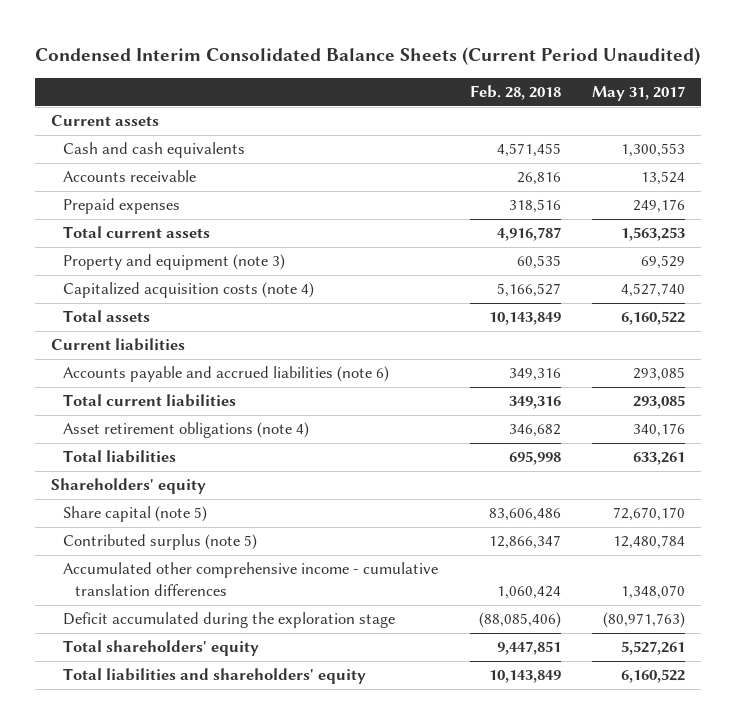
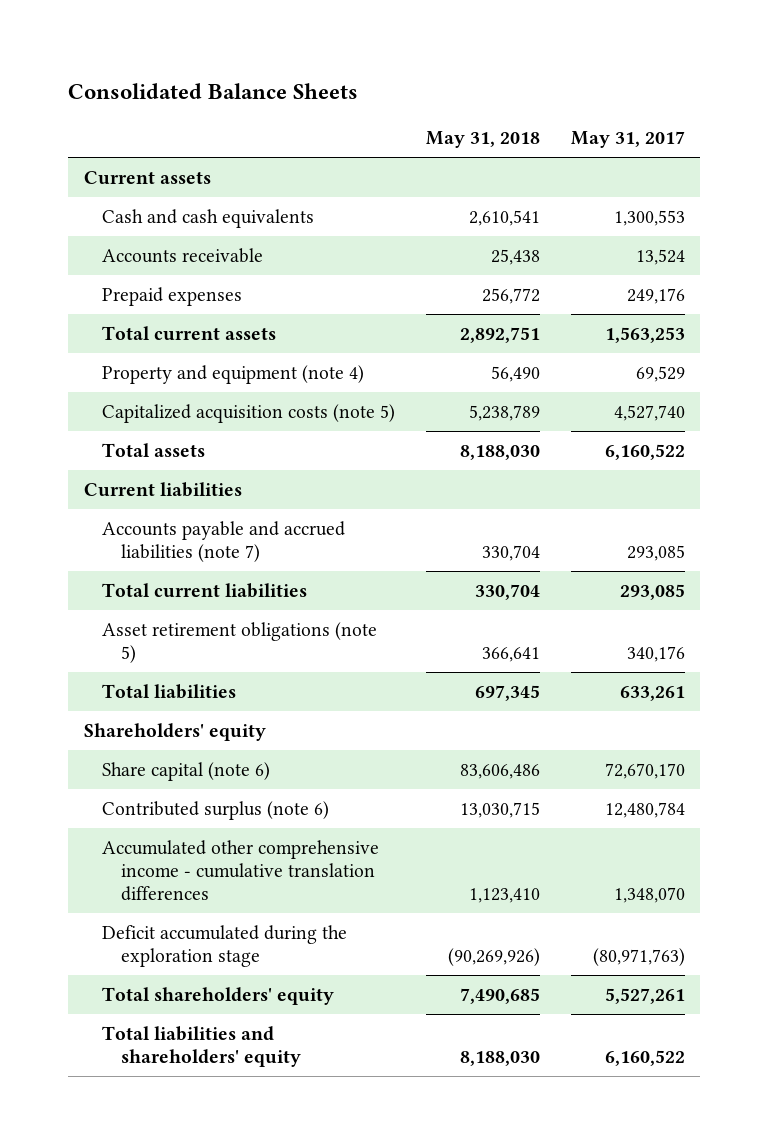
[35,47,701,66] Condensed Interim Consolidated Balance Sheets (Current Period Unaudited) -> [68,82,359,99] Consolidated Balance Sheets
[469,85,561,101] Feb. 28, 2018 -> none
none -> [425,131,540,149] May 31, 2018
[63,254,286,271] Property and equipment (note 3) -> [102,364,365,384] Property and equipment (note 4)
[63,282,315,299] Capitalized acquisition costs (note 4) -> [102,403,396,423] Capitalized acquisition costs (note 5)
[63,366,390,383] Accounts payable and accrued liabilities (note 6) -> [102,520,346,563] Accounts payable and accrued liabilities (note 7)
[63,422,310,439] Asset retirement obligations (note 4) -> [102,621,378,664] Asset retirement obligations (note 5)
[63,506,208,523] Share capital (note 5) -> [102,761,271,781] Share capital (note 6)
[63,534,258,551] Contributed surplus (note 5) -> [102,800,330,820] Contributed surplus (note 6)

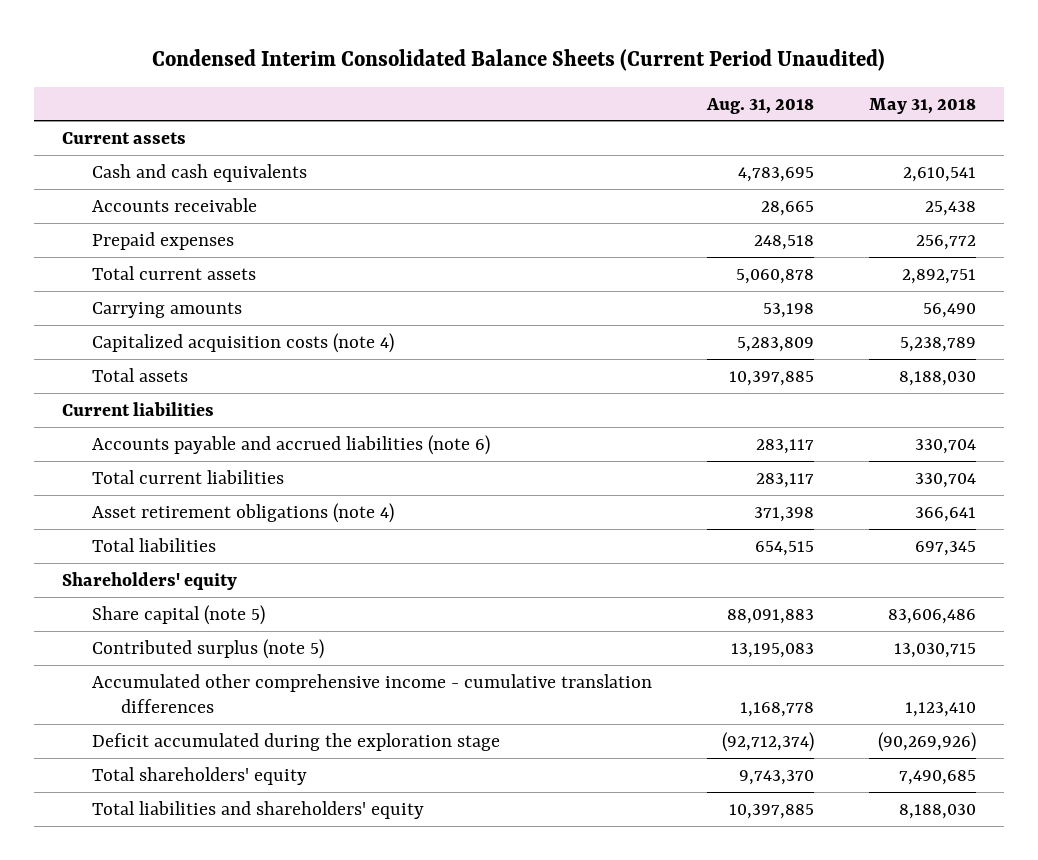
[68,82,359,99] Consolidated Balance Sheets -> [152,49,886,72] Condensed Interim Consolidated Balance Sheets (Current Period Unaudited)
[570,131,685,149] May 31, 2017 -> none
none -> [706,97,815,114] Aug. 31, 2018
[102,364,365,384] Property and equipment (note 4) -> [91,301,242,318] Carrying amounts
[102,403,396,423] Capitalized acquisition costs (note 5) -> [91,332,394,353] Capitalized acquisition costs (note 4)
[102,520,346,563] Accounts payable and accrued liabilities (note 7) -> [91,434,490,455] Accounts payable and accrued liabilities (note 6)
[102,621,378,664] Asset retirement obligations (note 5) -> [91,502,394,523] Asset retirement obligations (note 4)
[102,761,271,781] Share capital (note 6) -> [91,604,265,625] Share capital (note 5)
[102,800,330,820] Contributed surplus (note 6) -> [91,638,324,659] Contributed surplus (note 5)

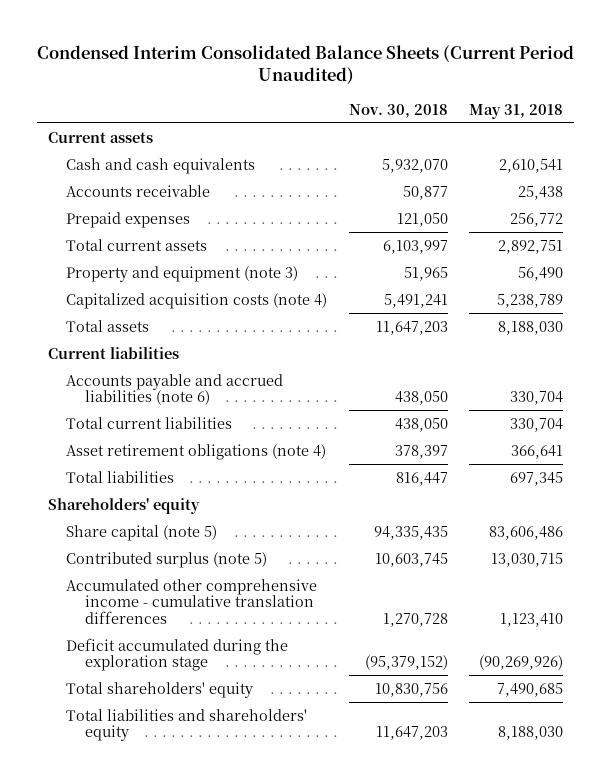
[706,97,815,114] Aug. 31, 2018 -> none
none -> [348,103,448,118] Nov. 30, 2018
[91,301,242,318] Carrying amounts -> [66,265,299,282] Property and equipment (note 3)

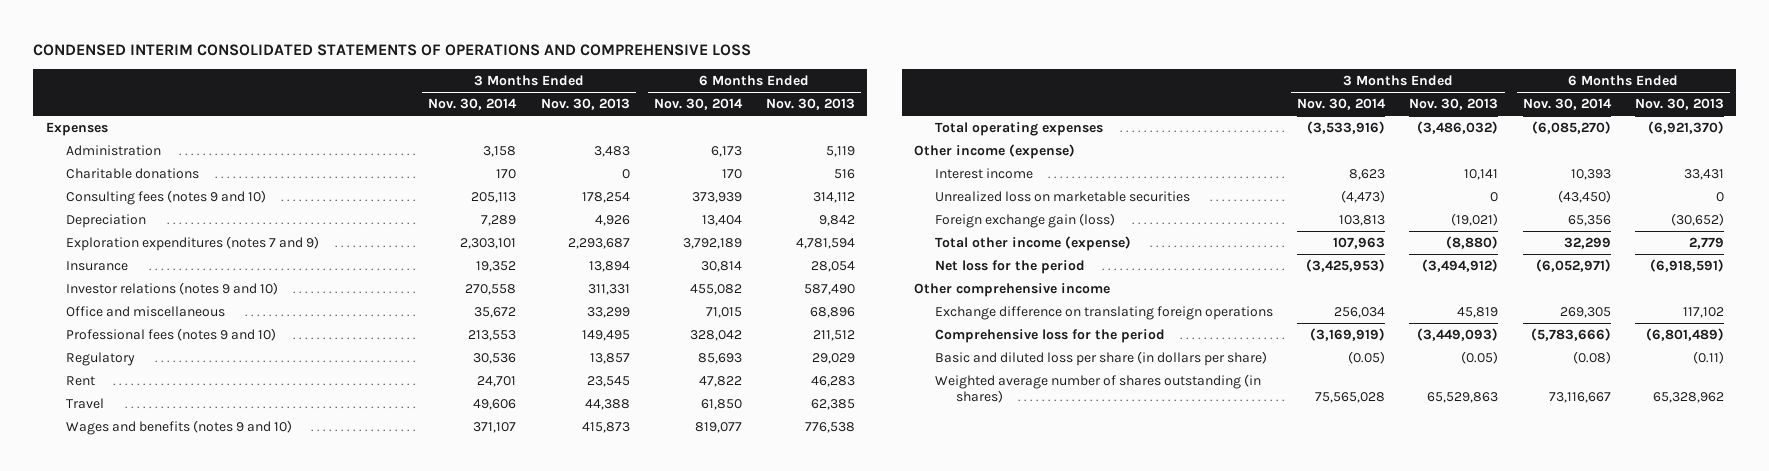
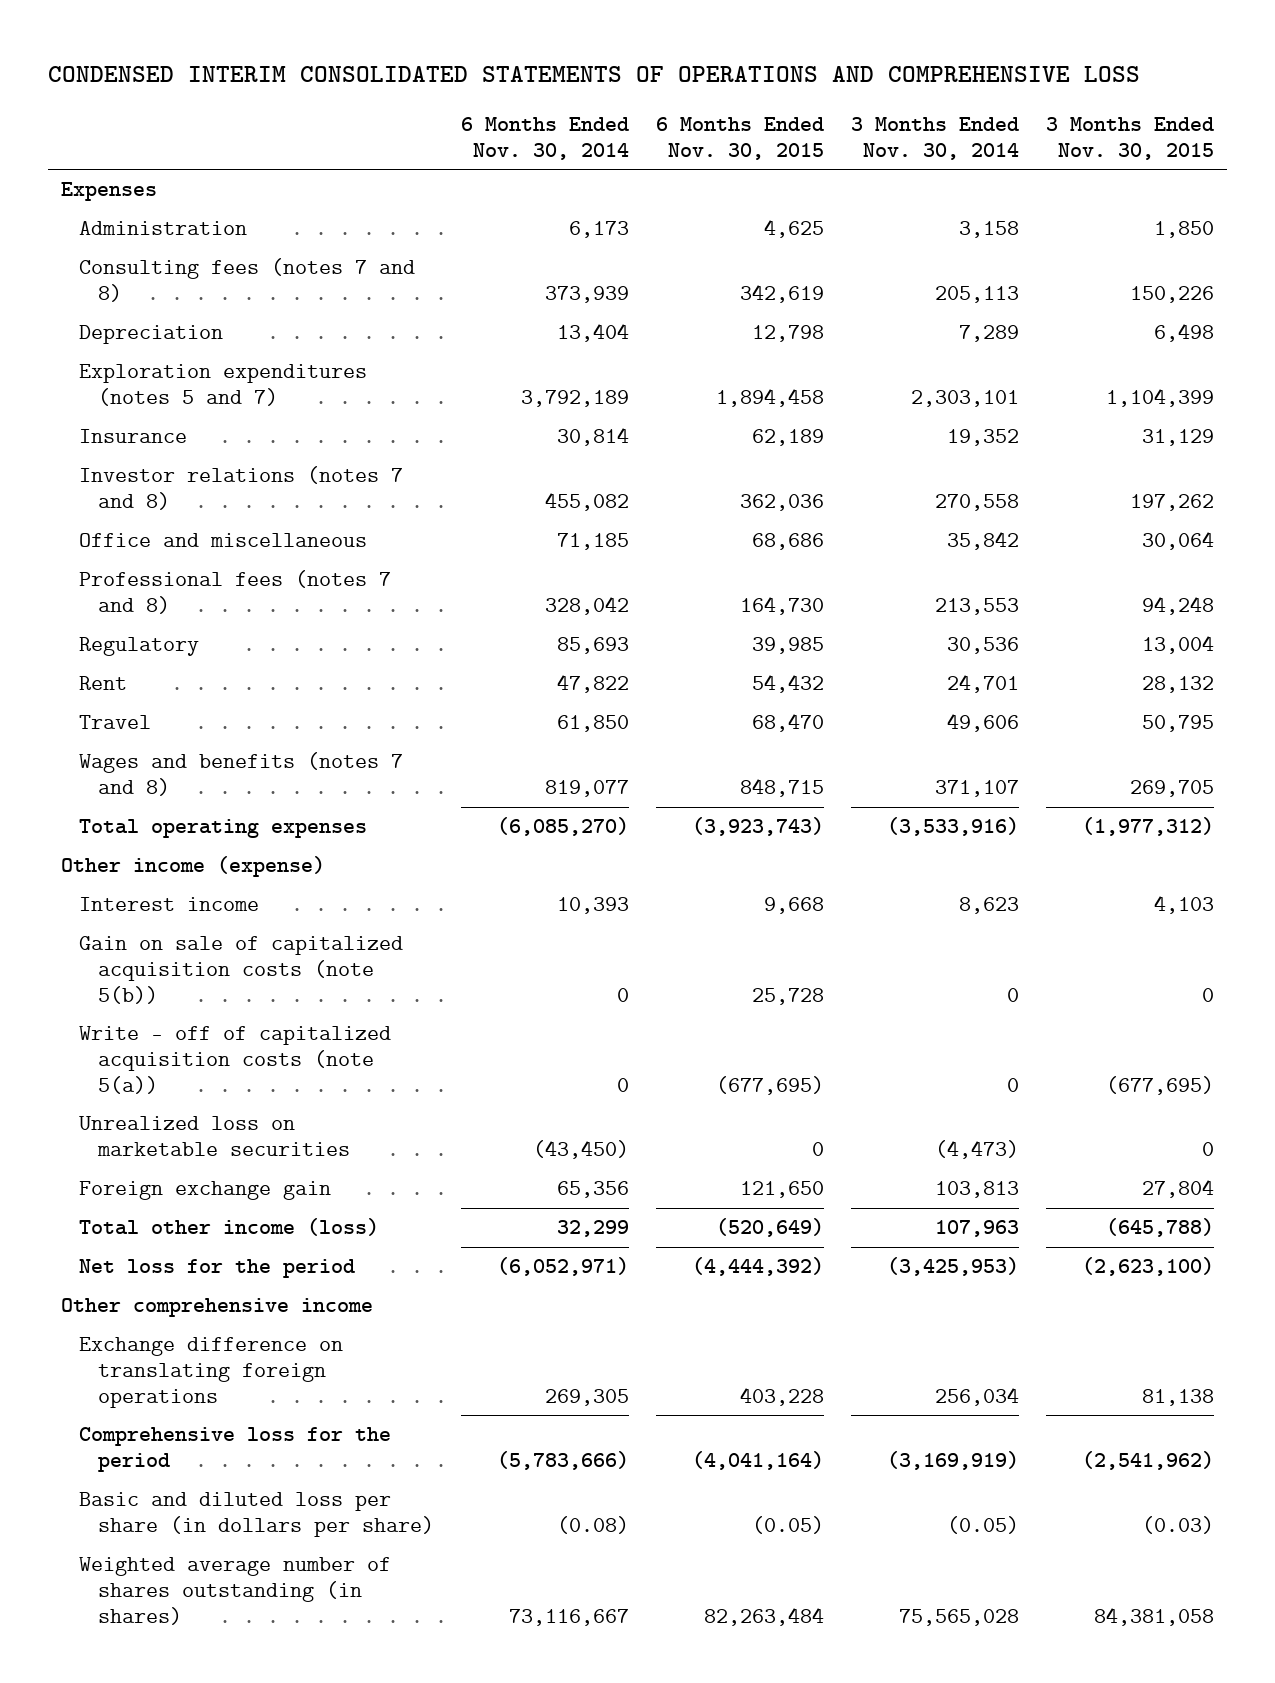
[540,98,630,111] Nov. 30, 2013 -> none
[766,98,856,111] Nov. 30, 2013 -> none
none -> [655,116,824,160] 6 Months Ended Nov. 30, 2015
none -> [1045,116,1214,160] 3 Months Ended Nov. 30, 2015
[66,167,200,179] Charitable donations -> none
[66,189,267,205] Consulting fees (notes 9 and 10) -> [79,258,416,303] Consulting fees (notes 7 and 8)
[66,235,320,251] Exploration expenditures (notes 7 and 9) -> [79,364,368,407] Exploration expenditures (notes 5 and 7)
[66,281,279,295] Investor relations (notes 9 and 10) -> [79,466,404,511] Investor relations (notes 7 and 8)
[474,306,517,318] 35,672 -> [946,531,1019,551] 35,842
[705,306,742,318] 71,015 -> [556,533,629,551] 71,185
[66,327,277,341] Professional fees (notes 9 and 10) -> [79,570,392,615] Professional fees (notes 7 and 8)
[66,419,293,435] Wages and benefits (notes 9 and 10) -> [79,752,404,797] Wages and benefits (notes 7 and 8)
none -> [79,936,404,1004] Gain on sale of capitalized acquisition costs (note 5(b))
none -> [79,1026,392,1094] Write - off of capitalized acquisition costs (note 5(a))
[935,212,1116,228] Foreign exchange gain (loss) -> [79,1181,332,1201] Foreign exchange gain
[935,235,1132,251] Total other income (expense) -> [79,1218,380,1237] Total other income (loss)

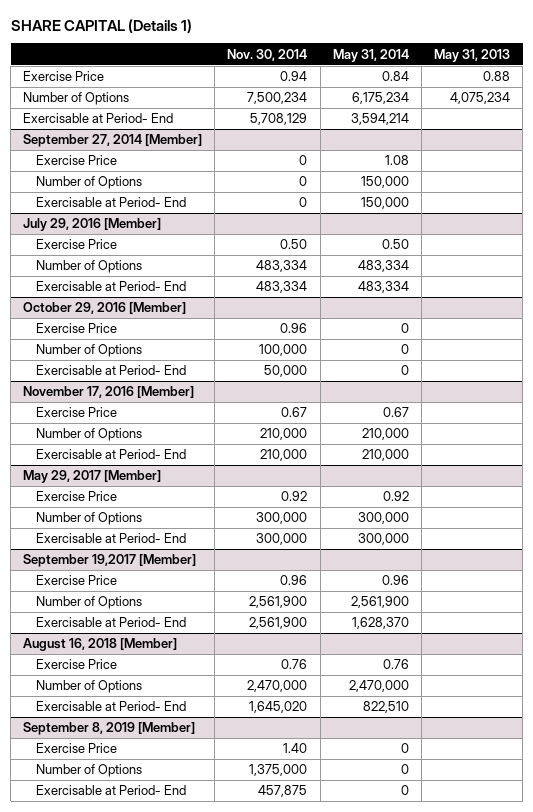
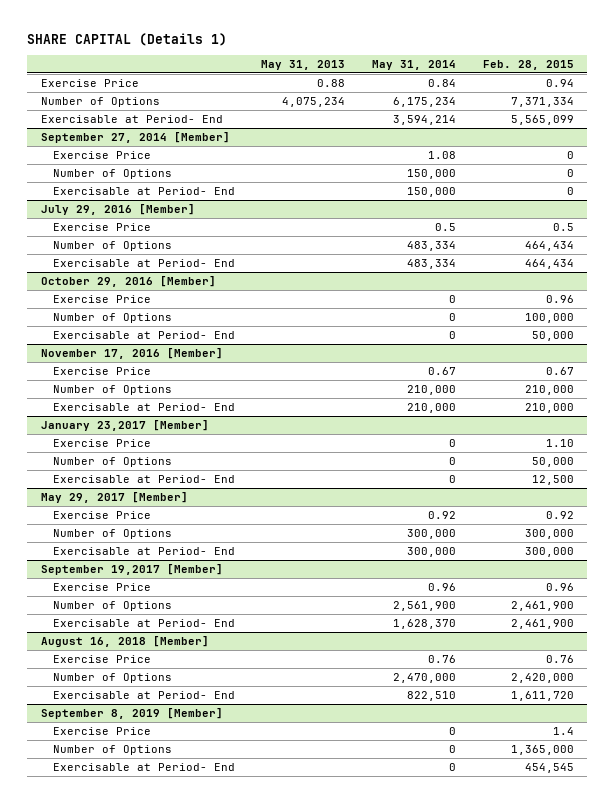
[227,48,308,61] Nov. 30, 2014 -> none
none -> [482,60,574,71] Feb. 28, 2015
[381,239,409,250] 0.50 -> [435,222,457,231] 0.5
none -> [40,419,209,431] January 23,2017 [Member]
none -> [52,438,151,447] Exercise Price
none -> [52,456,172,467] Number of Options
none -> [52,474,235,483] Exercisable at Period- End

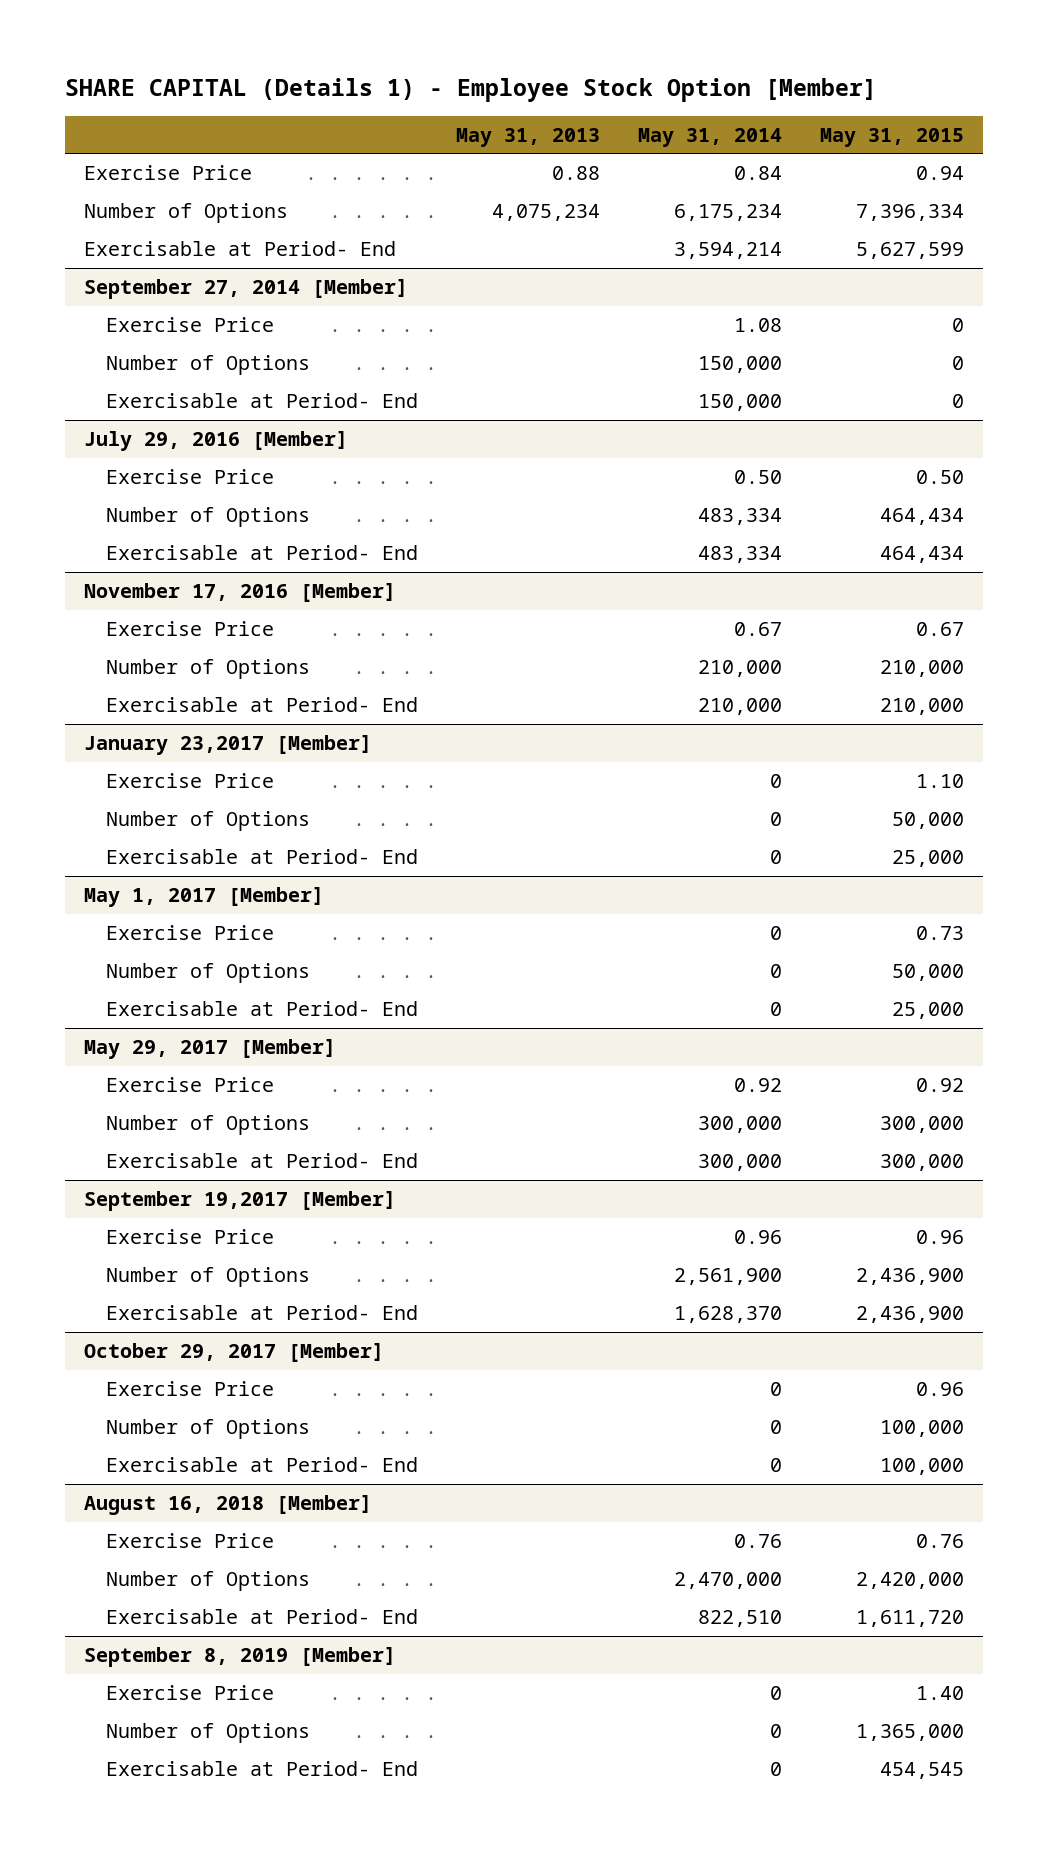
[27,33,228,47] SHARE CAPITAL (Details 1) -> [64,77,877,102] SHARE CAPITAL (Details 1) - Employee Stock Option [Member]
[482,60,574,71] Feb. 28, 2015 -> none
none -> [820,127,965,147] May 31, 2015
[435,222,457,231] 0.5 -> [734,470,783,485] 0.50
[40,275,216,287] October 29, 2016 [Member] -> none
[52,294,151,303] Exercise Price -> none
[52,312,172,323] Number of Options -> none
[52,330,235,339] Exercisable at Period- End -> none
none -> [83,887,324,908] May 1, 2017 [Member]
none -> [105,925,274,941] Exercise Price
none -> [105,963,310,984] Number of Options
none -> [105,1001,418,1017] Exercisable at Period- End
none -> [83,1343,384,1363] October 29, 2017 [Member]
none -> [105,1381,274,1397] Exercise Price
none -> [105,1419,310,1440] Number of Options
none -> [105,1457,418,1473] Exercisable at Period- End

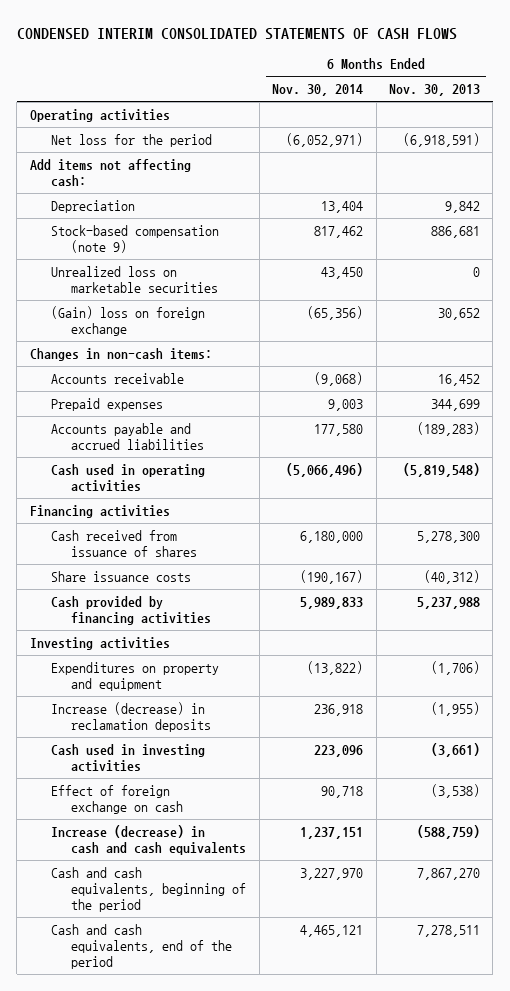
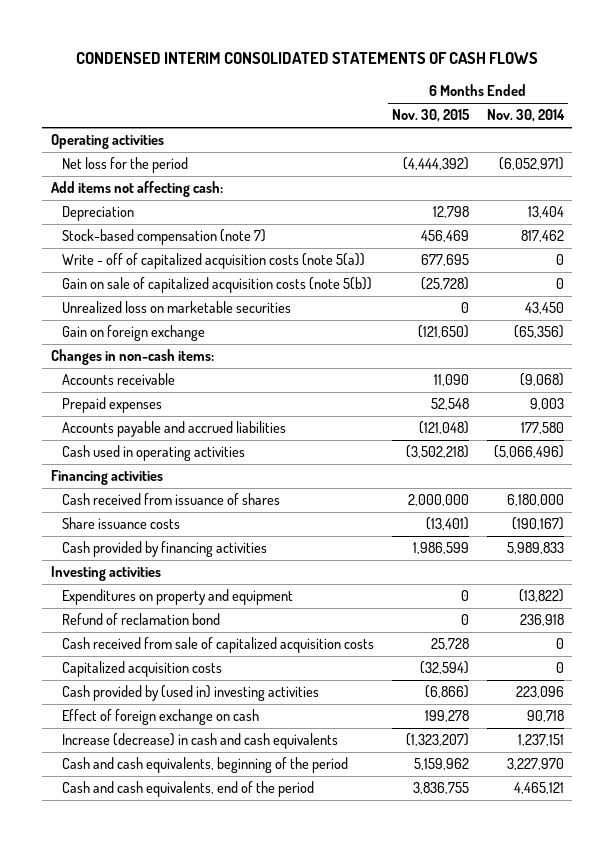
[389,83,481,96] Nov. 30, 2013 -> none
none -> [391,109,470,123] Nov. 30, 2015
[50,224,219,253] Stock-based compensation (note 9) -> [62,229,267,246] Stock-based compensation (note 7)
none -> [62,253,366,270] Write - off of capitalized acquisition costs (note 5(a))
none -> [62,277,373,294] Gain on sale of capitalized acquisition costs (note 5(b))
[50,305,205,336] (Gain) loss on foreign exchange -> [62,325,206,342] Gain on foreign exchange
[50,701,212,732] Increase (decrease) in reclamation deposits -> [62,613,221,626] Refund of reclamation bond
none -> [62,637,375,654] Cash received from sale of capitalized acquisition costs
none -> [62,661,223,678] Capitalized acquisition costs
[50,743,205,772] Cash used in investing activities -> [62,685,320,702] Cash provided by (used in) investing activities

